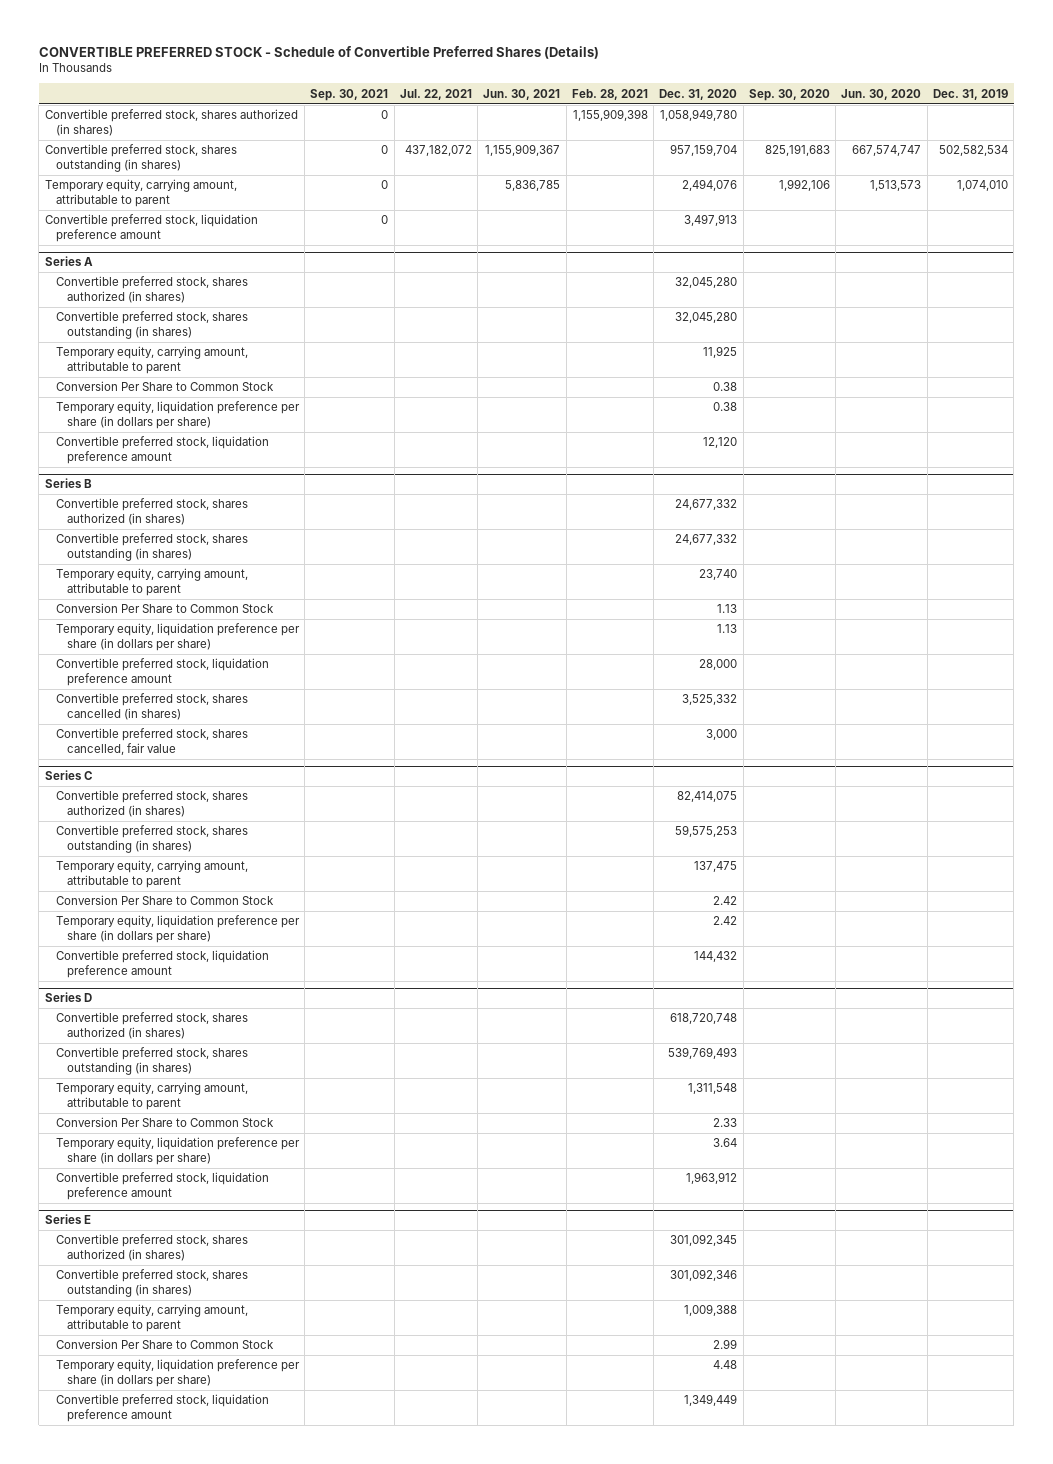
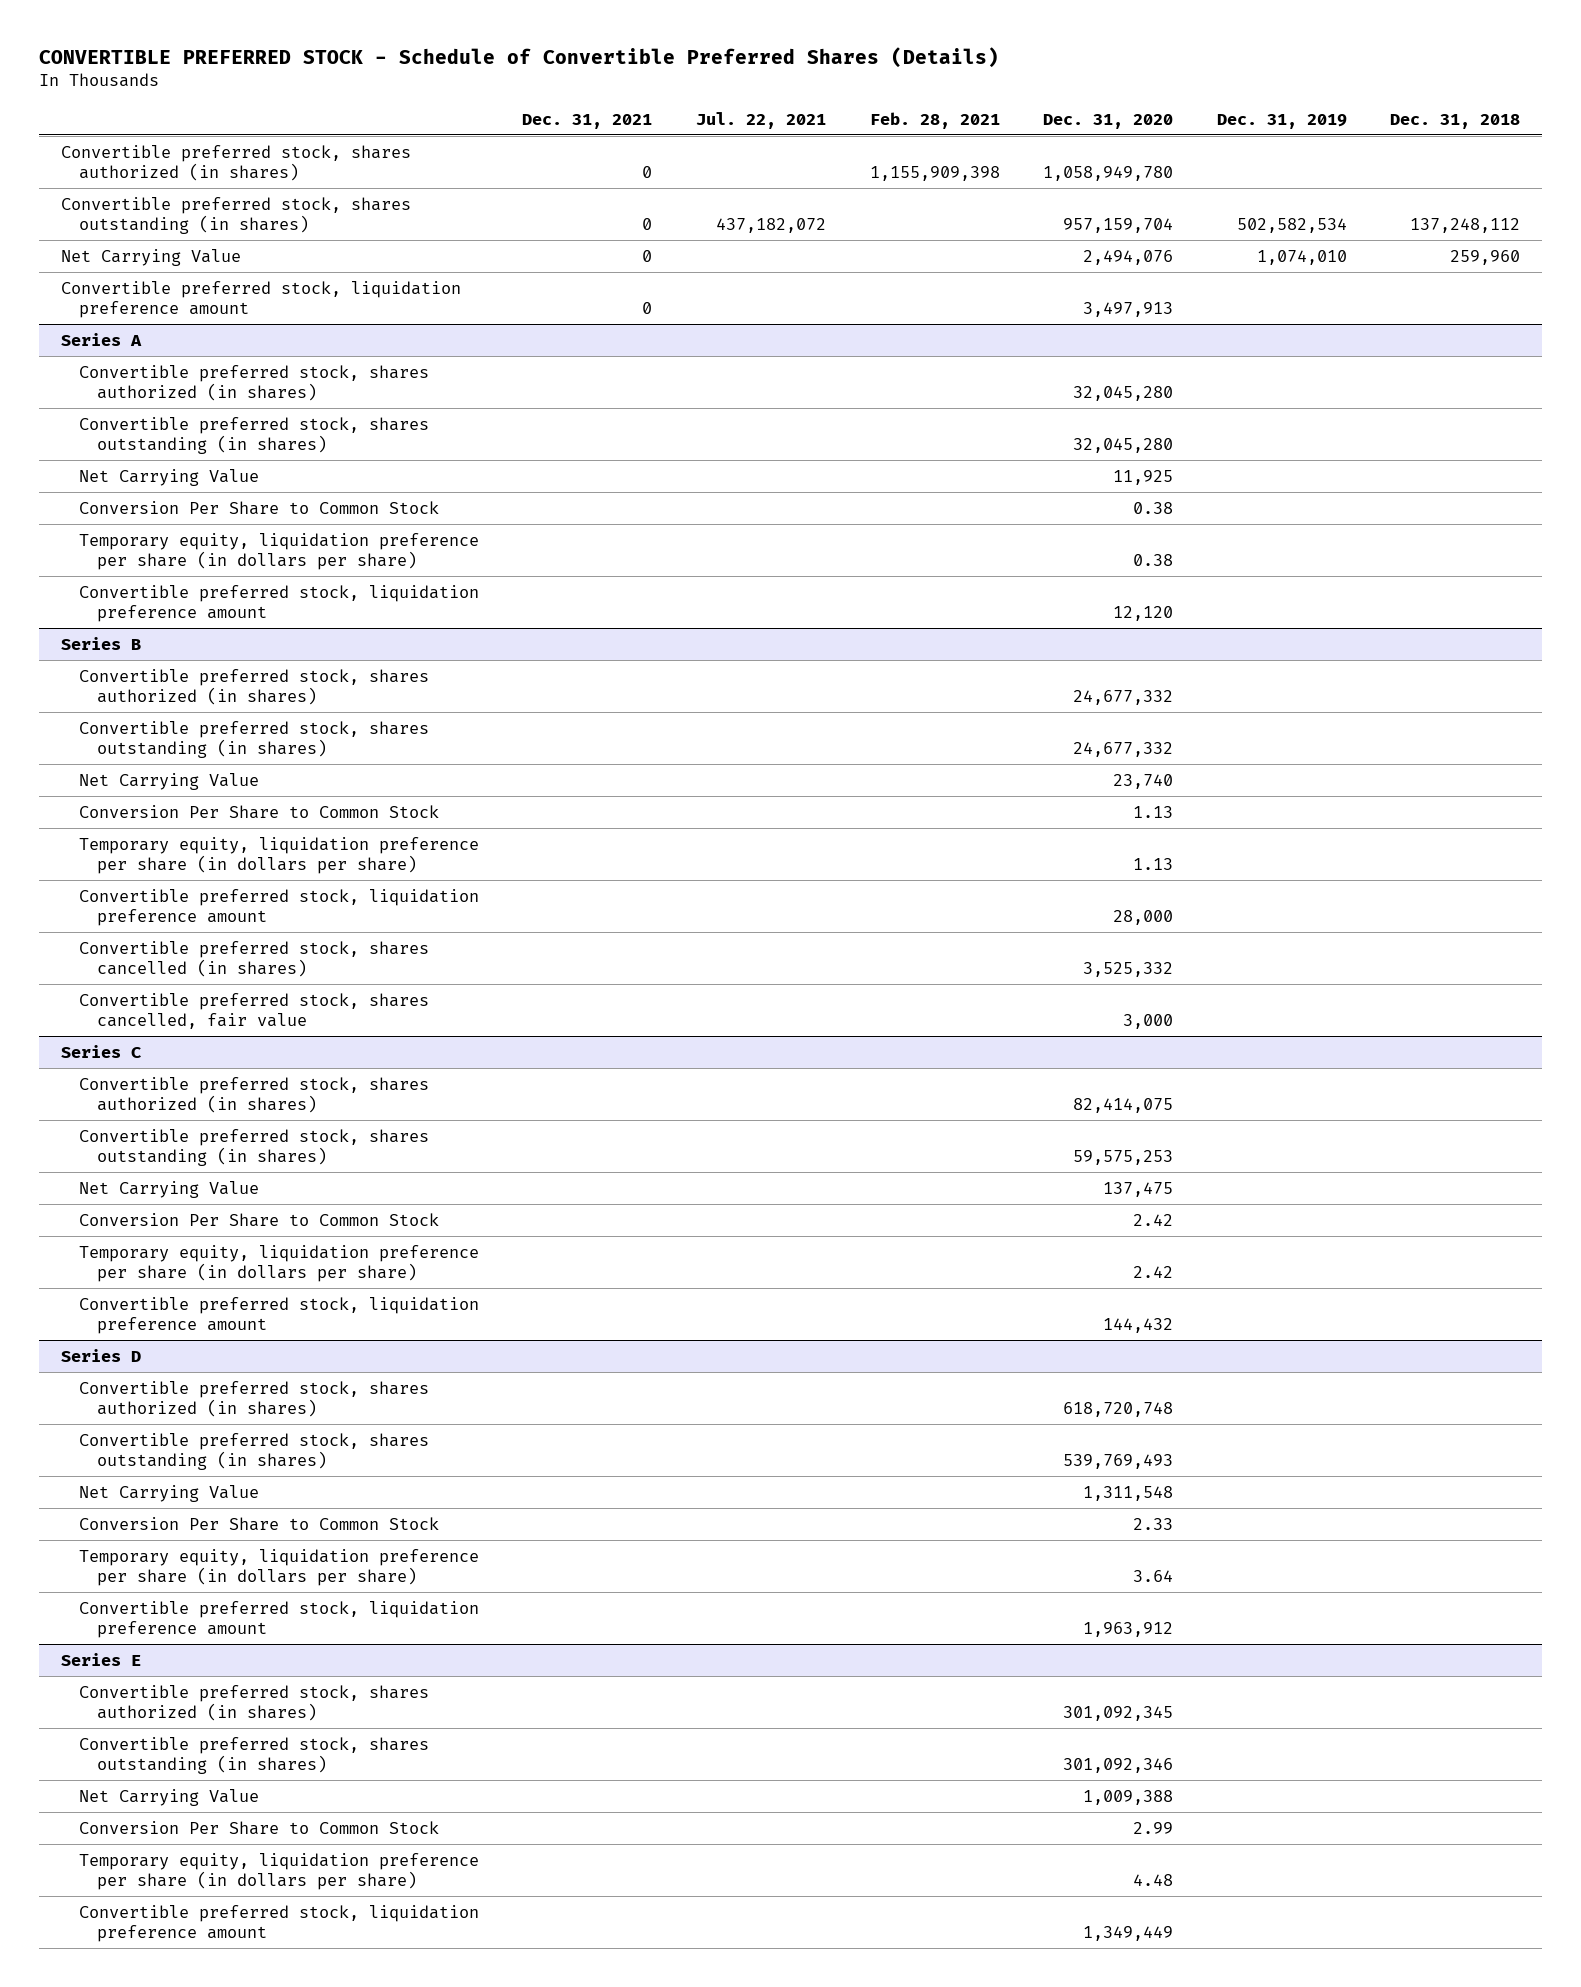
[310,88,389,101] Sep. 30, 2021 -> none
[483,88,561,100] Jun. 30, 2021 -> none
[748,88,830,101] Sep. 30, 2020 -> none
[841,88,922,100] Jun. 30, 2020 -> none
none -> [522,113,653,129] Dec. 31, 2021
none -> [1390,113,1521,129] Dec. 31, 2018
[44,179,237,207] Temporary equity, carrying amount, attributable to parent -> [60,248,241,266] Net Carrying Value
[55,346,248,374] Temporary equity, carrying amount, attributable to parent -> [78,468,259,486] Net Carrying Value
[55,568,248,596] Temporary equity, carrying amount, attributable to parent -> [78,772,259,790] Net Carrying Value
[55,860,248,888] Temporary equity, carrying amount, attributable to parent -> [78,1180,259,1198] Net Carrying Value
[55,1082,248,1110] Temporary equity, carrying amount, attributable to parent -> [78,1484,259,1502] Net Carrying Value
[55,1304,248,1332] Temporary equity, carrying amount, attributable to parent -> [78,1788,259,1806] Net Carrying Value

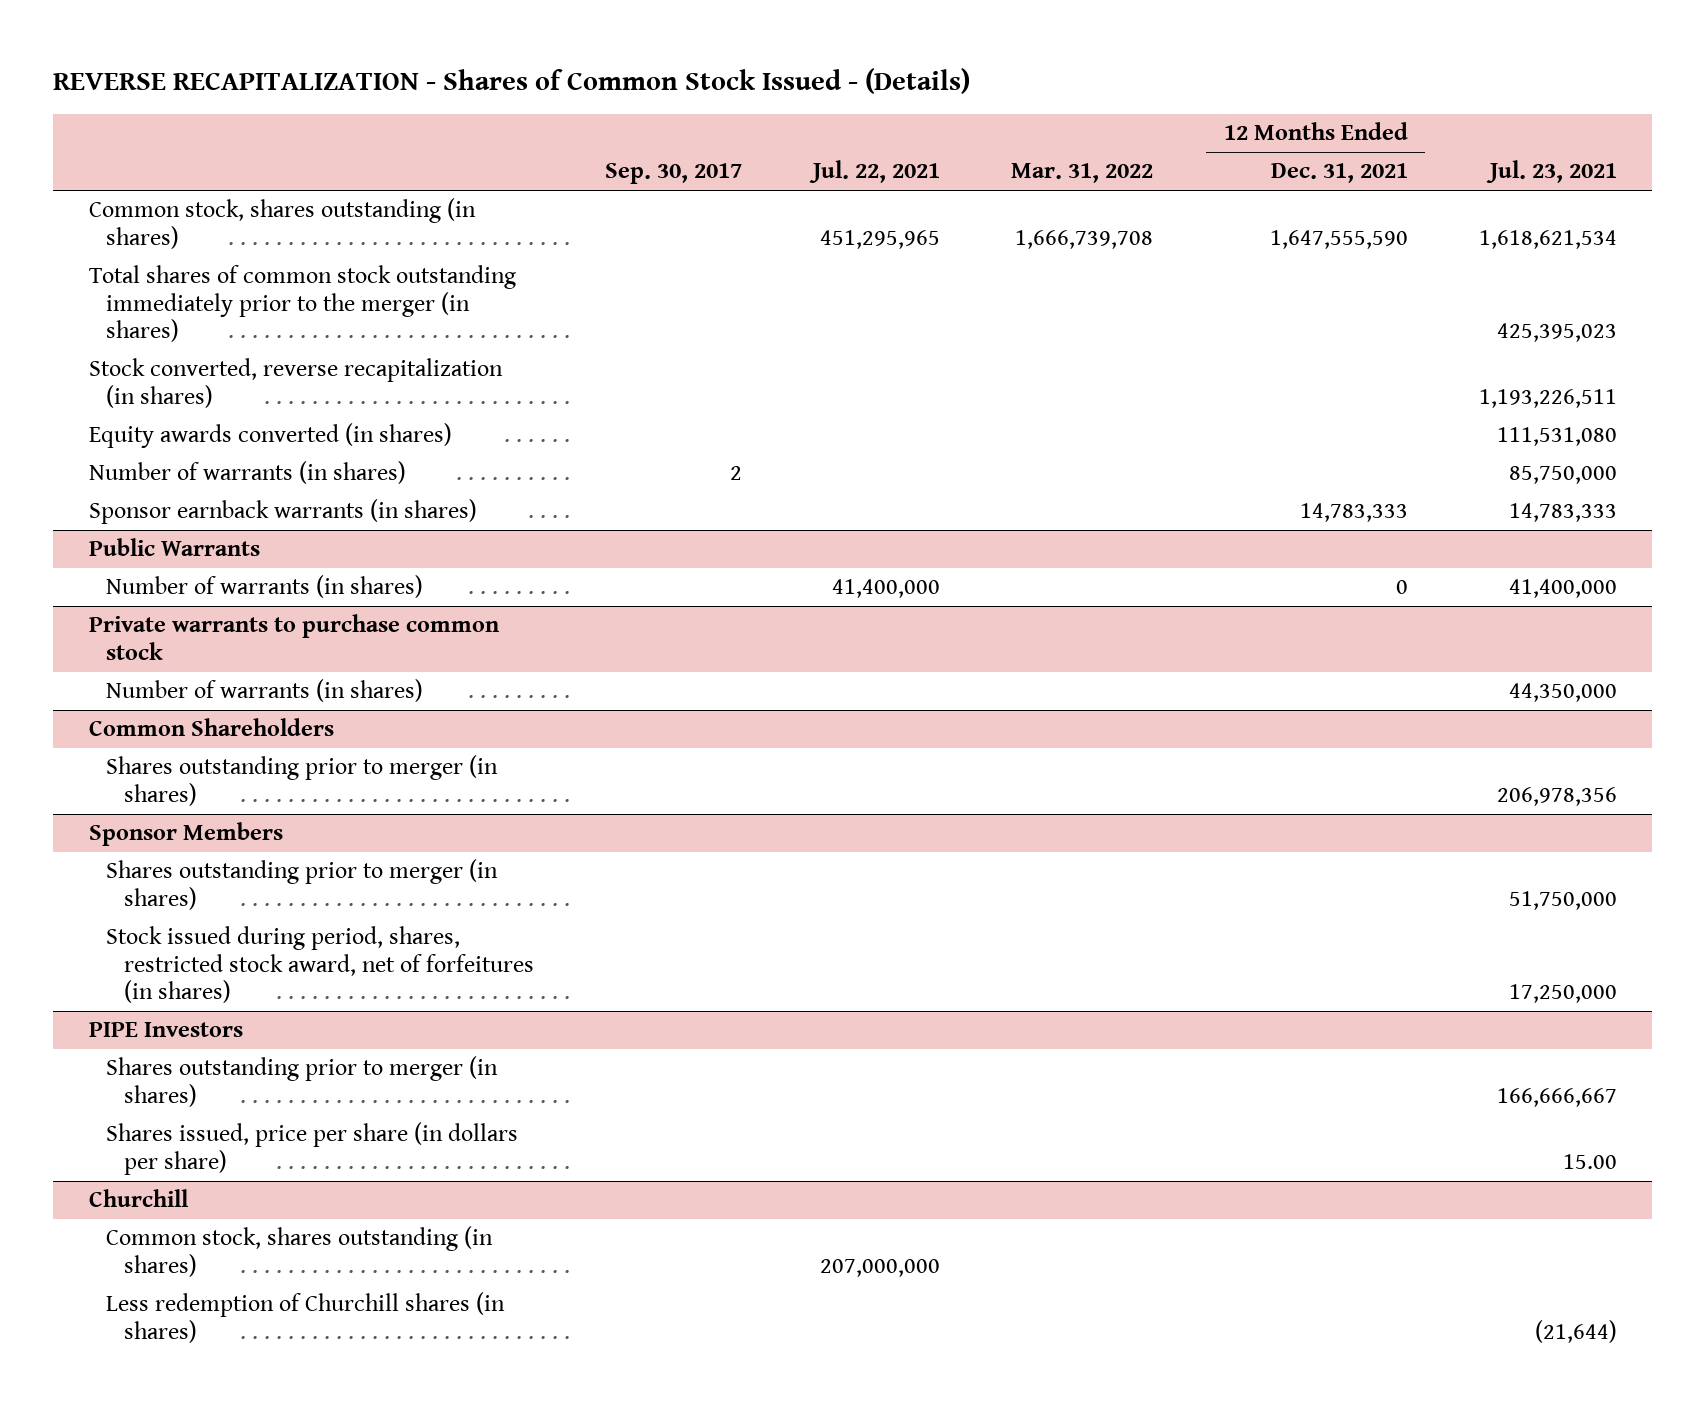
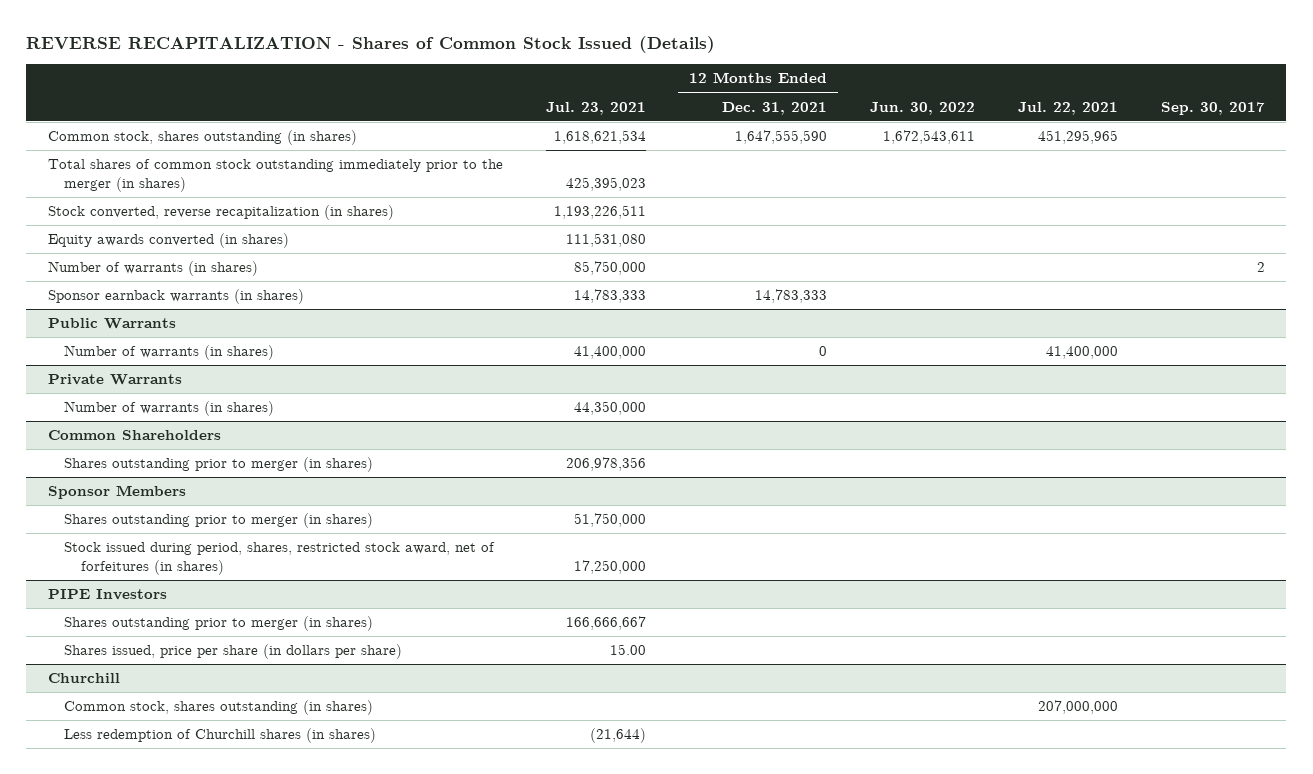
[53,68,971,95] REVERSE RECAPITALIZATION - Shares of Common Stock Issued - (Details) -> [26,36,716,54] REVERSE RECAPITALIZATION - Shares of Common Stock Issued (Details)
[1010,163,1153,184] Mar. 31, 2022 -> none
none -> [869,101,975,115] Jun. 30, 2022
[88,614,499,660] Private warrants to purchase common stock -> [47,374,182,386] Private Warrants

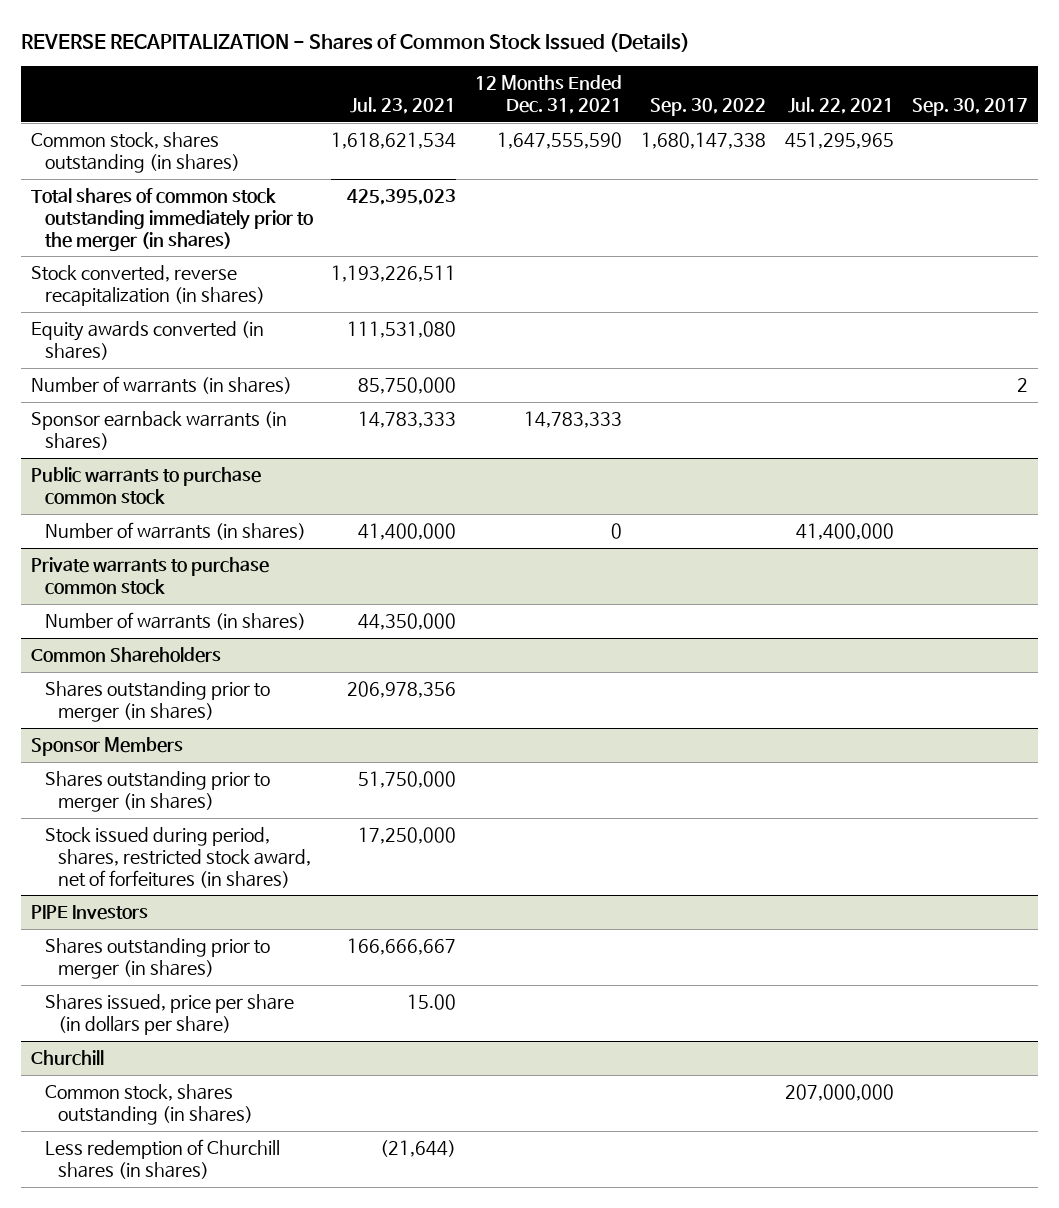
[869,101,975,115] Jun. 30, 2022 -> none
none -> [649,98,766,117] Sep. 30, 2022
[47,318,176,330] Public Warrants -> [30,467,261,505] Public warrants to purchase common stock
[47,374,182,386] Private Warrants -> [30,557,269,595] Private warrants to purchase common stock

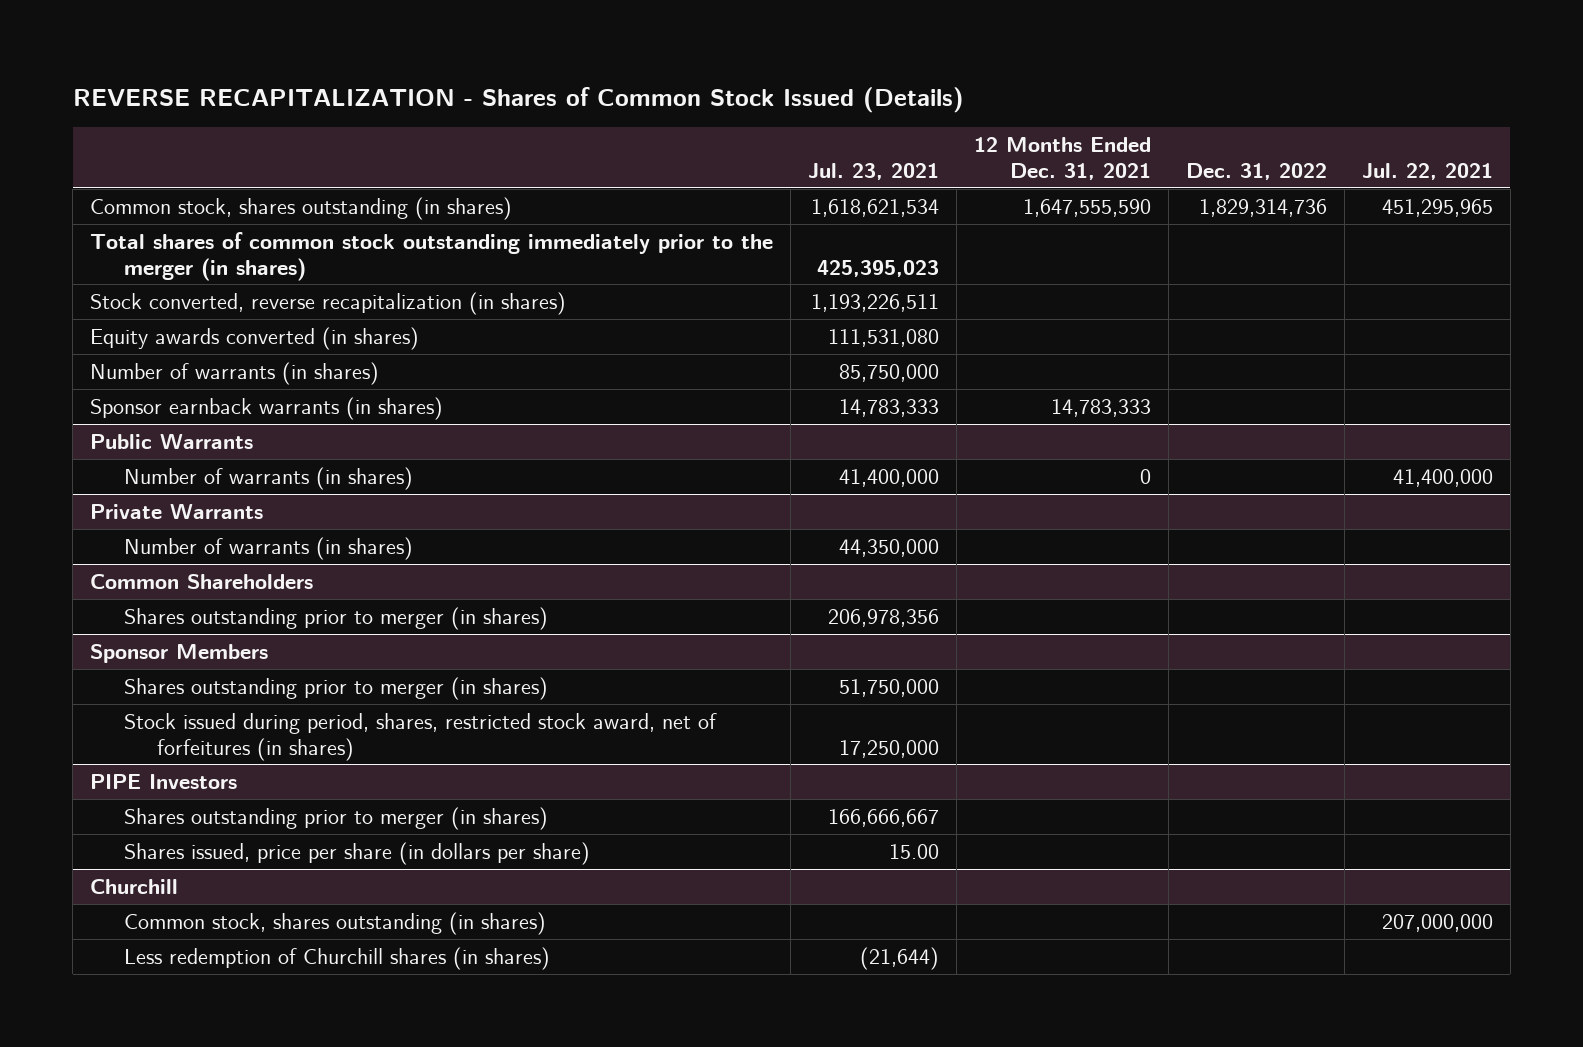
[649,98,766,117] Sep. 30, 2022 -> none
[912,98,1029,117] Sep. 30, 2017 -> none
none -> [1185,162,1327,180] Dec. 31, 2022
[30,467,261,505] Public warrants to purchase common stock -> [90,433,254,449] Public Warrants
[30,557,269,595] Private warrants to purchase common stock -> [90,503,264,519] Private Warrants

